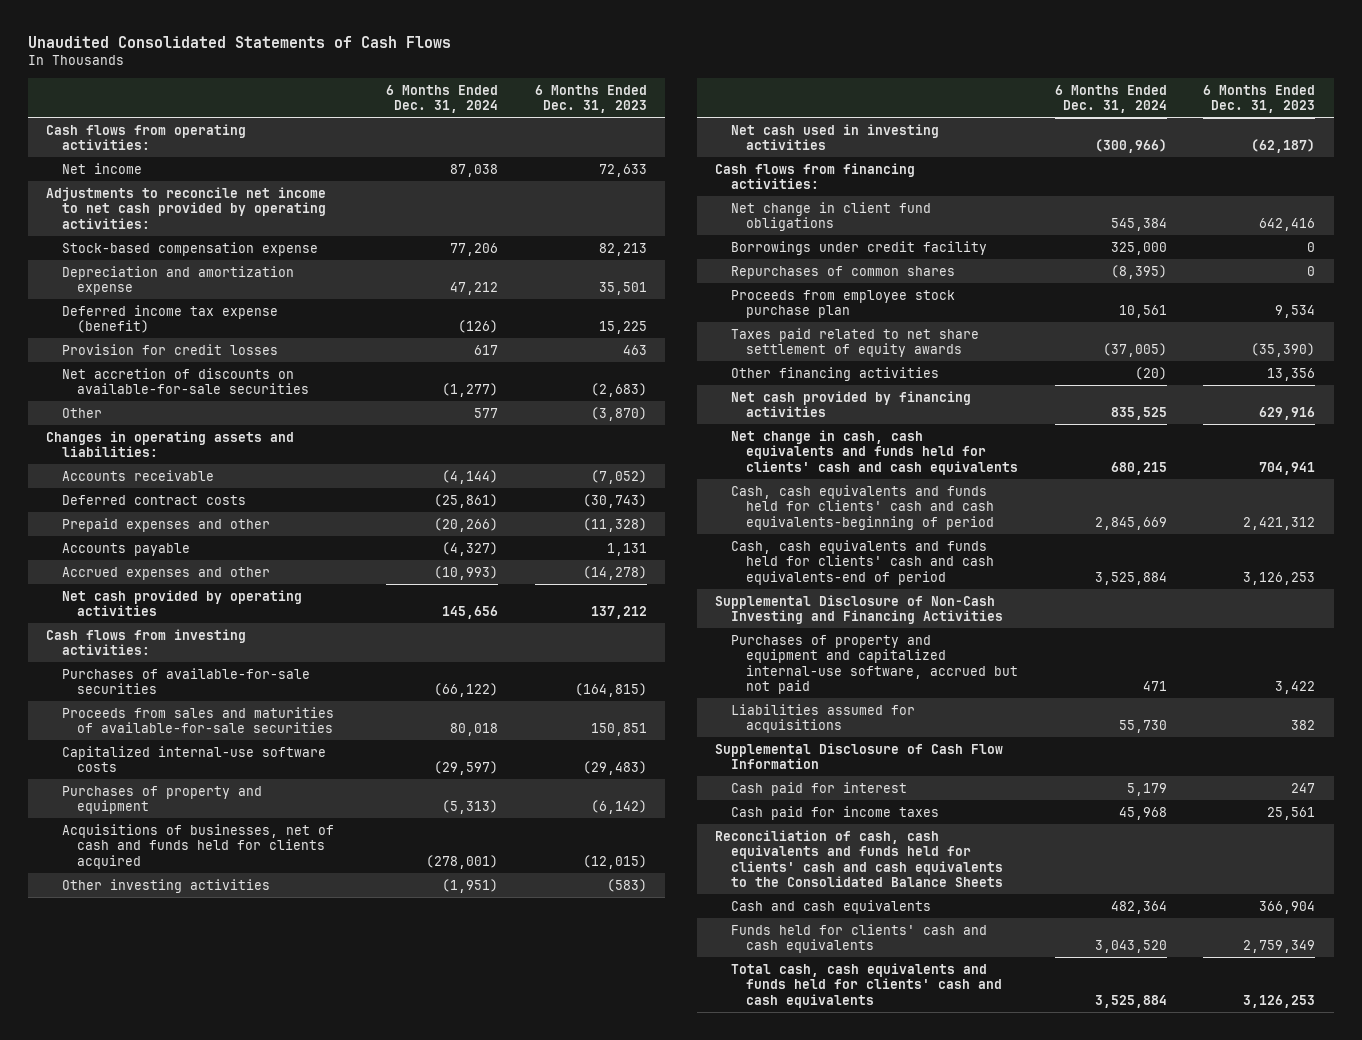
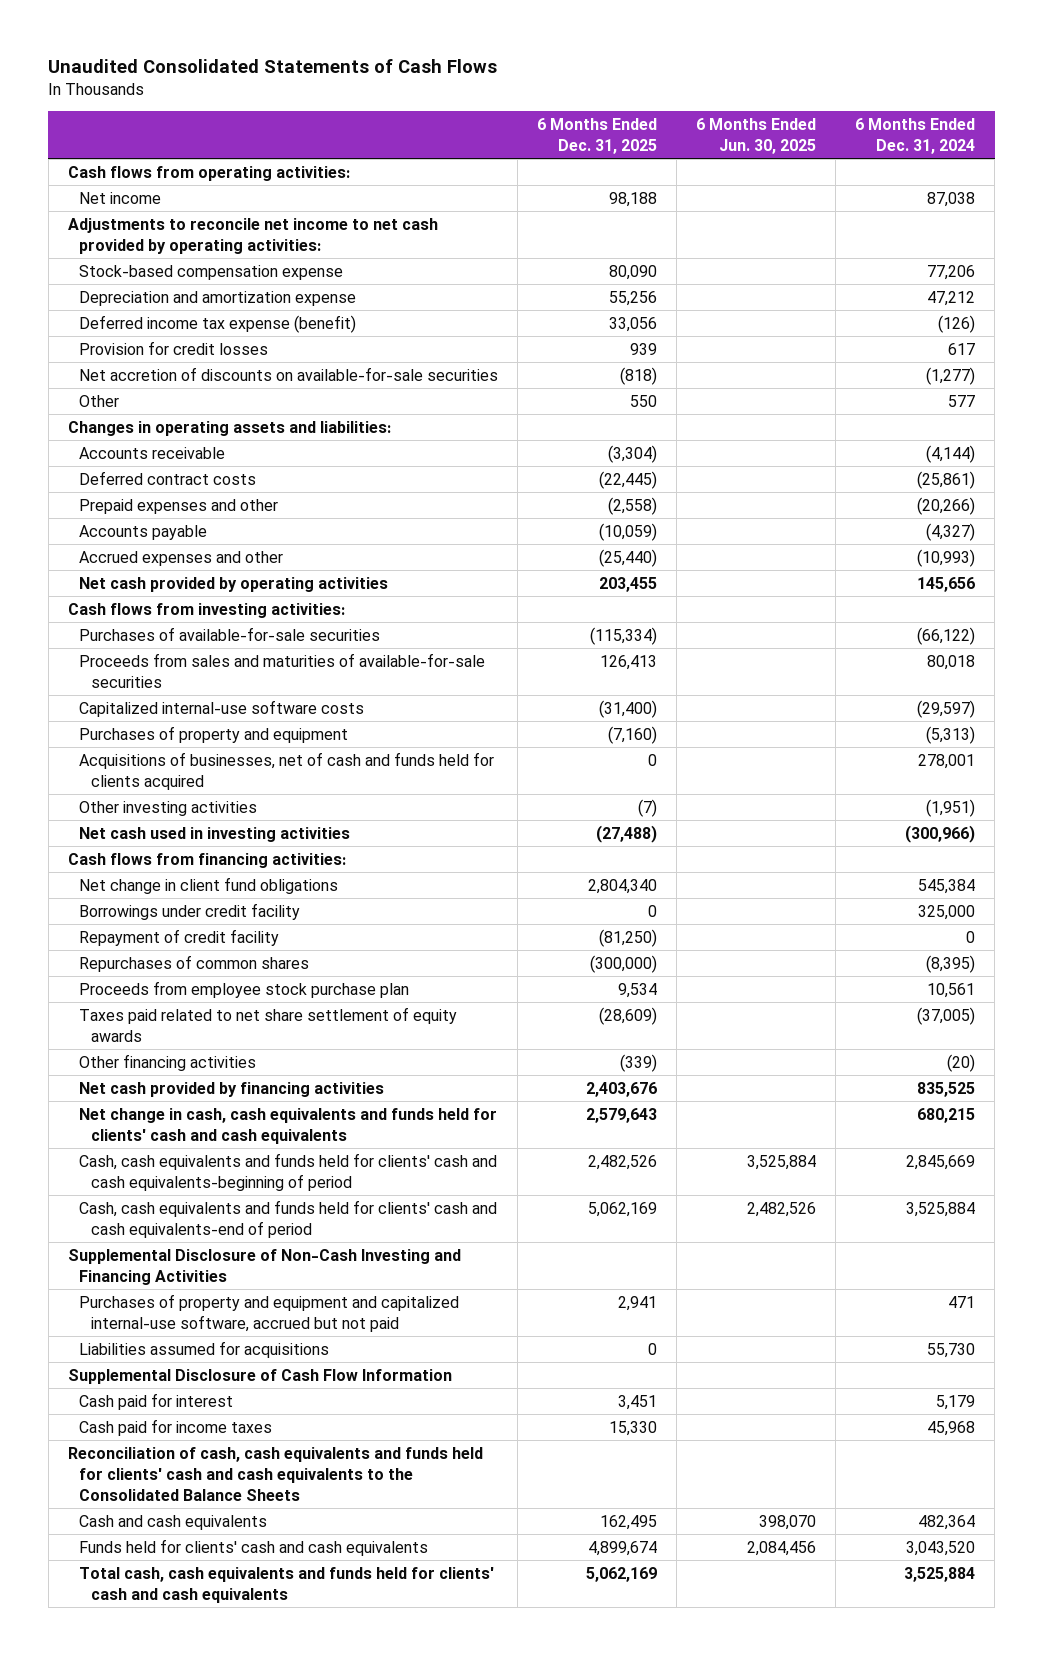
[534,84,647,114] 6 Months Ended Dec. 31, 2023 -> none
none -> [537,118,658,155] 6 Months Ended Dec. 31, 2025
none -> [696,118,817,155] 6 Months Ended Jun. 30, 2025
[426,854,499,869] (278,001) -> [918,753,976,769] 278,001
none -> [79,928,280,946] Repayment of credit facility

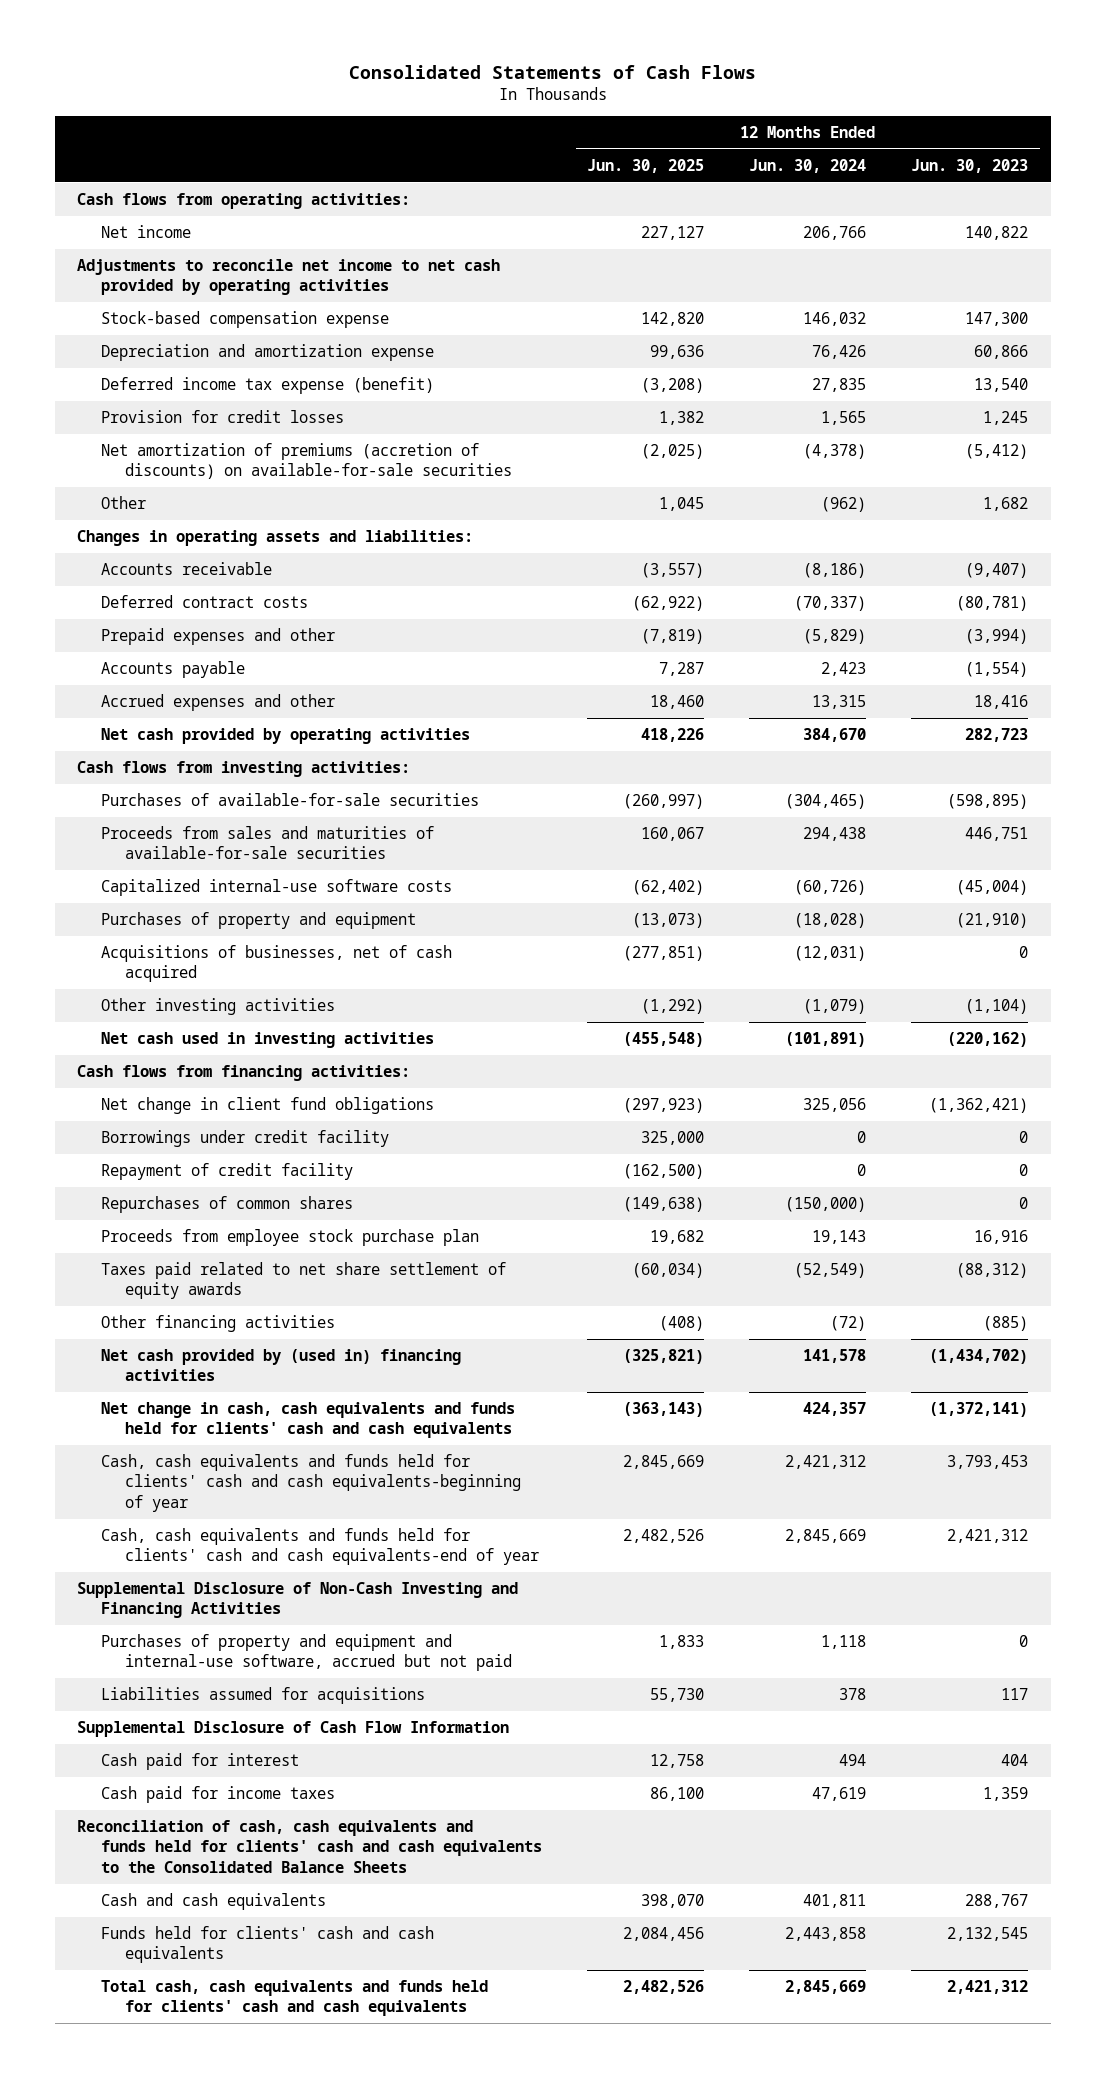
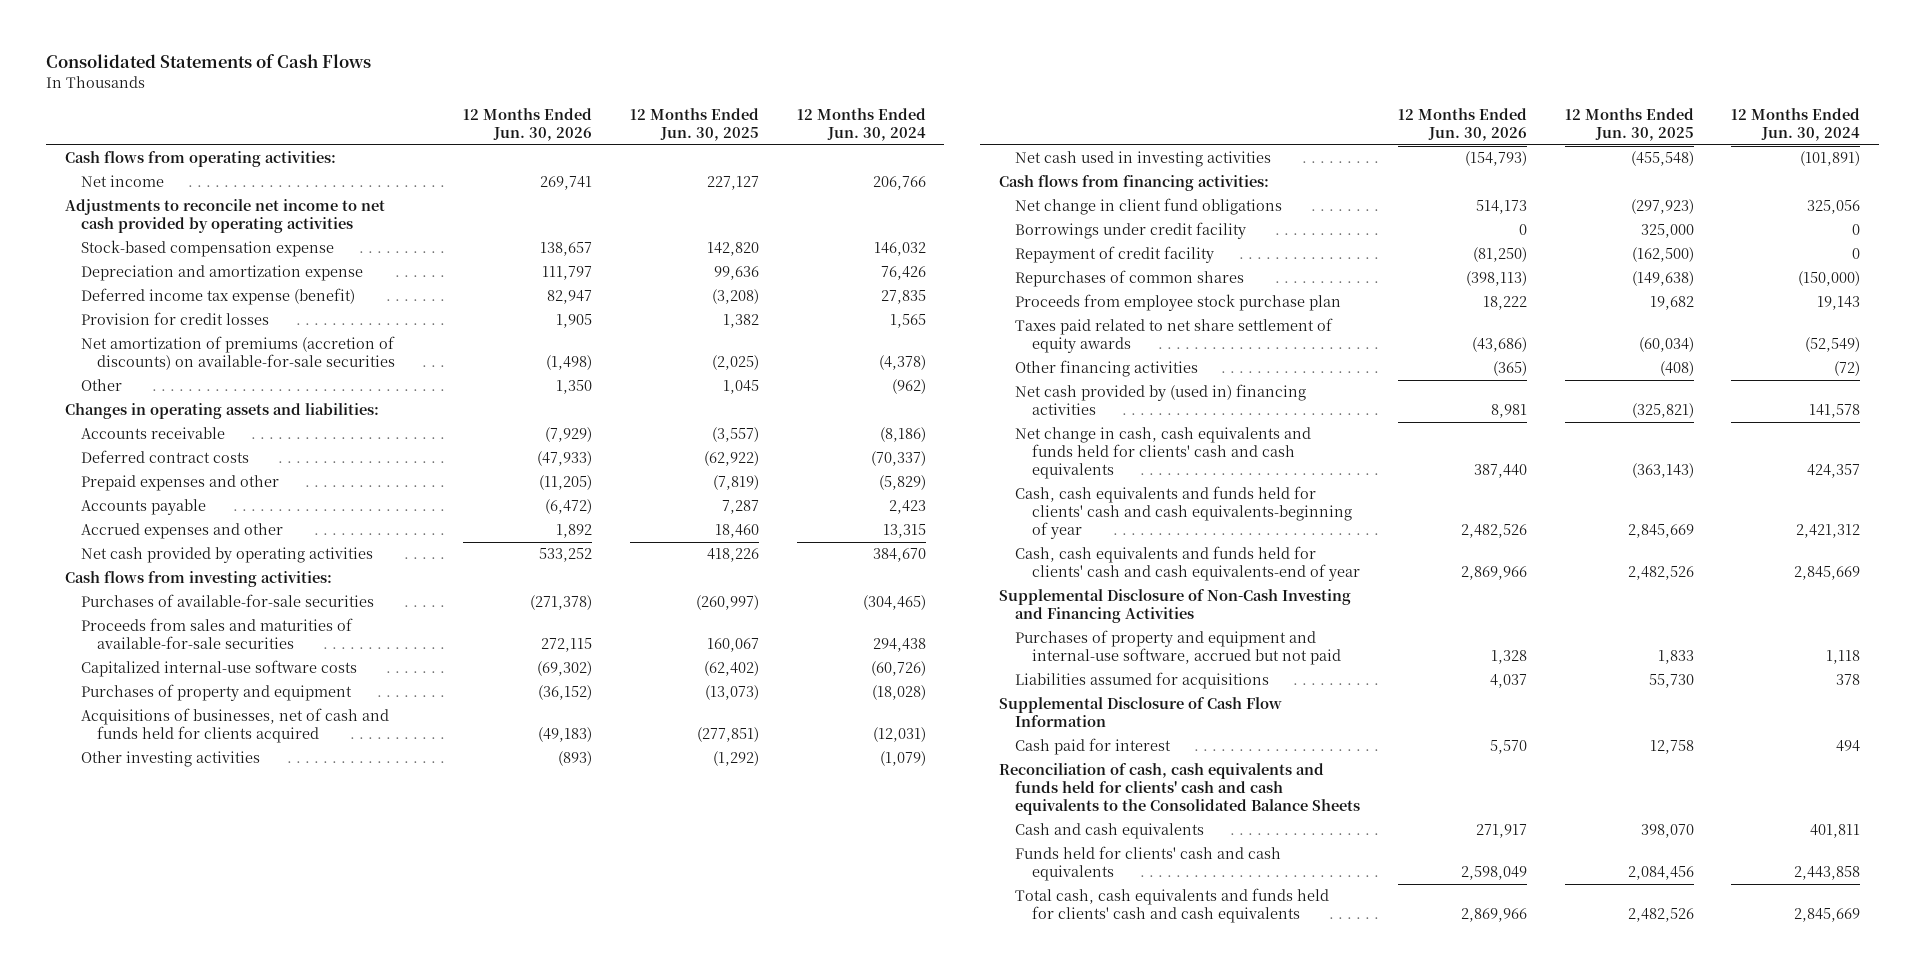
[911,159,1029,174] Jun. 30, 2023 -> none
none -> [463,107,593,141] 12 Months Ended Jun. 30, 2026
[101,945,453,983] Acquisitions of businesses, net of cash acquired -> [80,708,389,744] Acquisitions of businesses, net of cash and funds held for clients acquired
[101,1786,336,1804] Cash paid for income taxes -> none

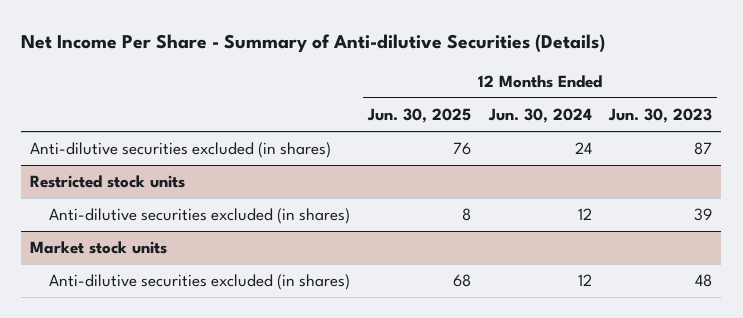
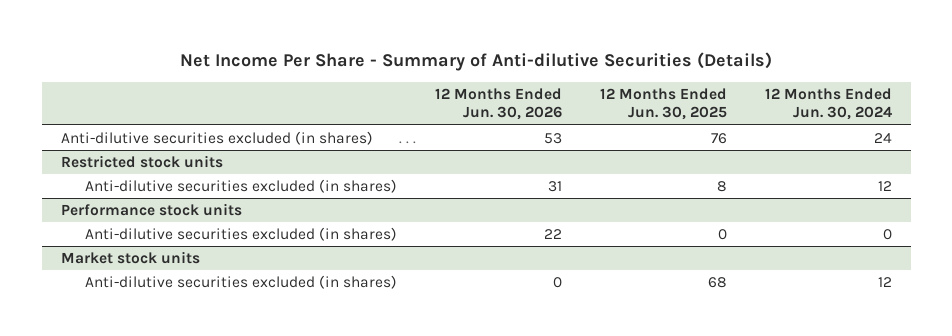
[608,107,713,123] Jun. 30, 2023 -> none
none -> [435,87,563,121] 12 Months Ended Jun. 30, 2026
none -> [60,203,242,217] Performance stock units
none -> [85,227,398,242] Anti-dilutive securities excluded (in shares)

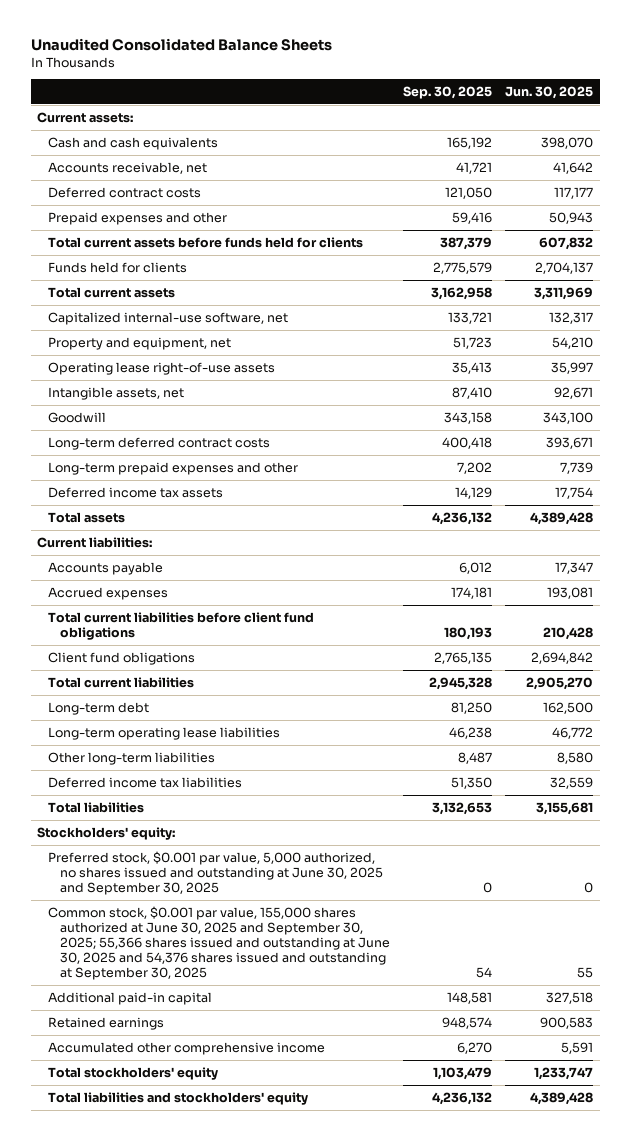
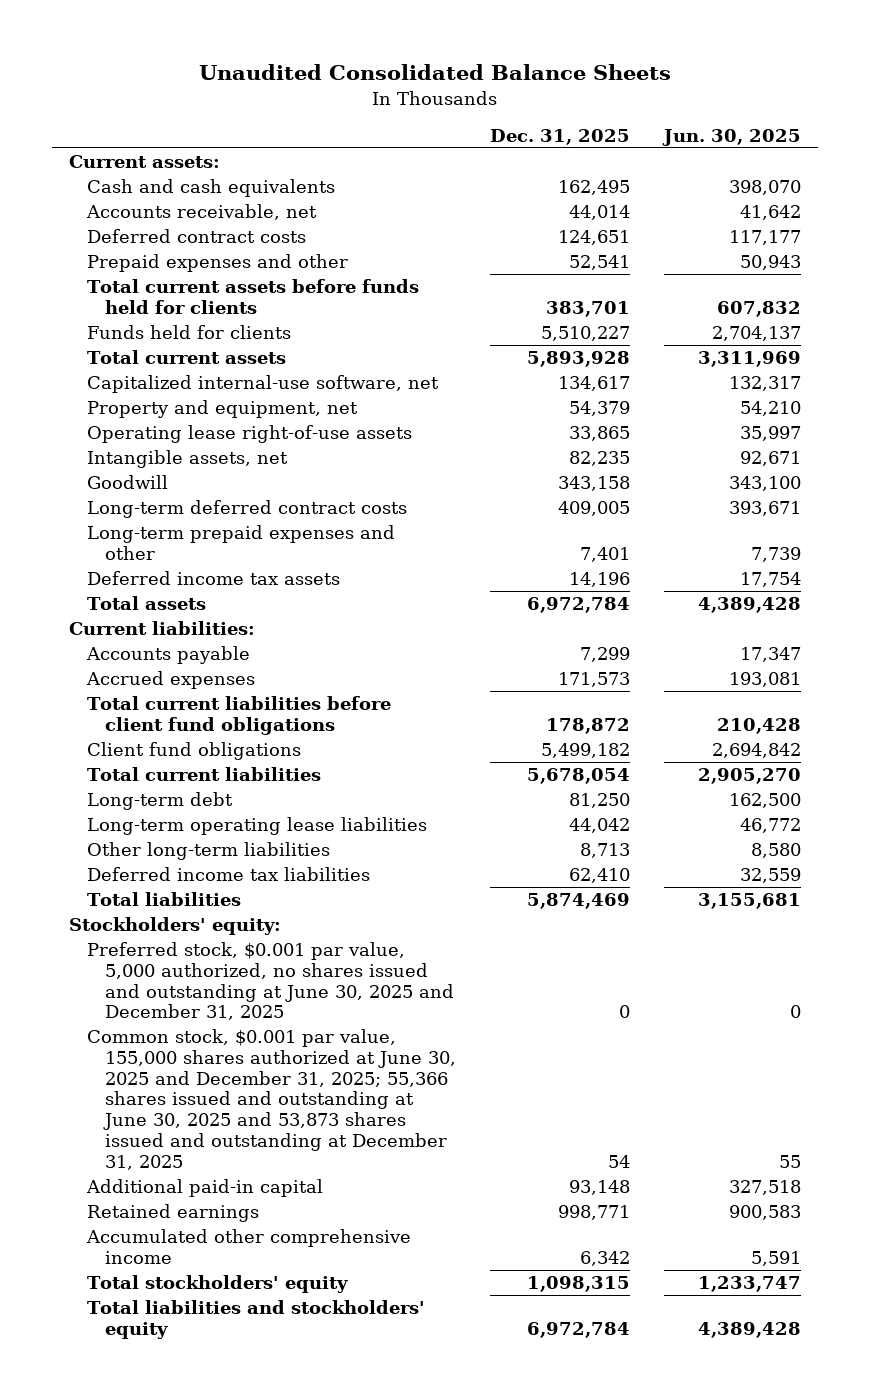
[402,86,492,100] Sep. 30, 2025 -> none
none -> [490,128,631,145] Dec. 31, 2025
[48,850,383,896] Preferred stock, $0.001 par value, 5,000 authorized, no shares issued and outstanding at June 30, 2025 and September 30, 2025 -> [87,942,454,1021] Preferred stock, $0.001 par value, 5,000 authorized, no shares issued and outstanding at June 30, 2025 and December 31, 2025
[48,905,390,981] Common stock, $0.001 par value, 155,000 shares authorized at June 30, 2025 and September 30, 2025; 55,366 shares issued and outstanding at June 30, 2025 and 54,376 shares issued and outstanding at September 30, 2025 -> [87,1029,456,1170] Common stock, $0.001 par value, 155,000 shares authorized at June 30, 2025 and December 31, 2025; 55,366 shares issued and outstanding at June 30, 2025 and 53,873 shares issued and outstanding at December 31, 2025

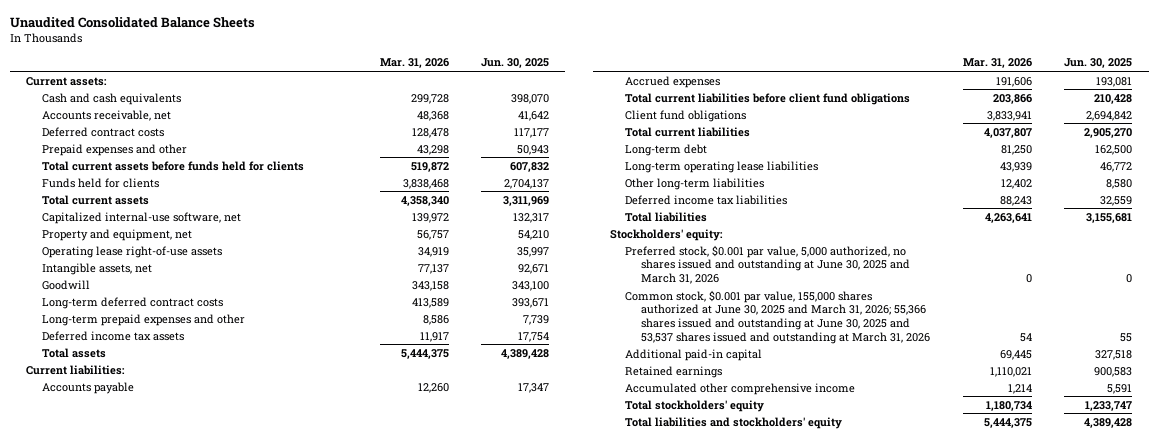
[490,128,631,145] Dec. 31, 2025 -> none
none -> [379,58,449,69] Mar. 31, 2026
[87,942,454,1021] Preferred stock, $0.001 par value, 5,000 authorized, no shares issued and outstanding at June 30, 2025 and December 31, 2025 -> [625,244,911,284] Preferred stock, $0.001 par value, 5,000 authorized, no shares issued and outstanding at June 30, 2025 and March 31, 2026
[87,1029,456,1170] Common stock, $0.001 par value, 155,000 shares authorized at June 30, 2025 and December 31, 2025; 55,366 shares issued and outstanding at June 30, 2025 and 53,873 shares issued and outstanding at December 31, 2025 -> [625,289,931,344] Common stock, $0.001 par value, 155,000 shares authorized at June 30, 2025 and March 31, 2026; 55,366 shares issued and outstanding at June 30, 2025 and 53,537 shares issued and outstanding at March 31, 2026

